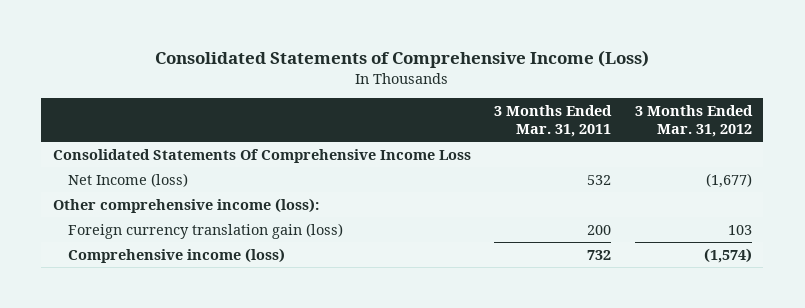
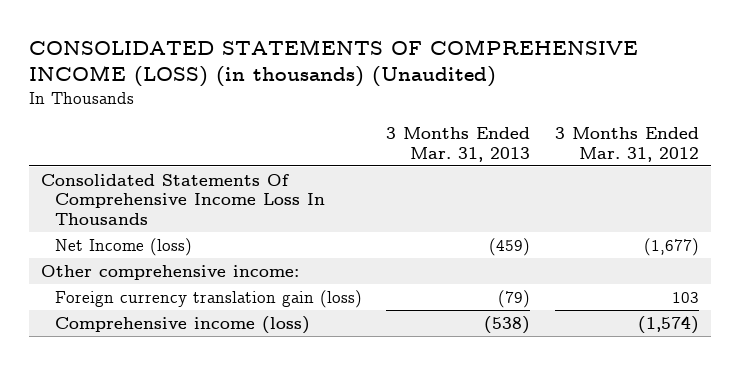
[155,49,650,68] Consolidated Statements of Comprehensive Income (Loss) -> [28,38,638,87] CONSOLIDATED STATEMENTS OF COMPREHENSIVE INCOME (LOSS) (in thousands) (Unaudited)
[494,104,613,138] 3 Months Ended Mar. 31, 2011 -> none
none -> [386,127,531,162] 3 Months Ended Mar. 31, 2013
[52,148,471,163] Consolidated Statements Of Comprehensive Income Loss -> [41,173,325,225] Consolidated Statements Of Comprehensive Income Loss In Thousands
[52,197,319,213] Other comprehensive income (loss): -> [41,264,300,280] Other comprehensive income:

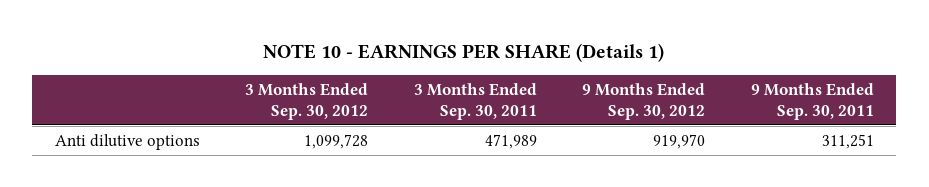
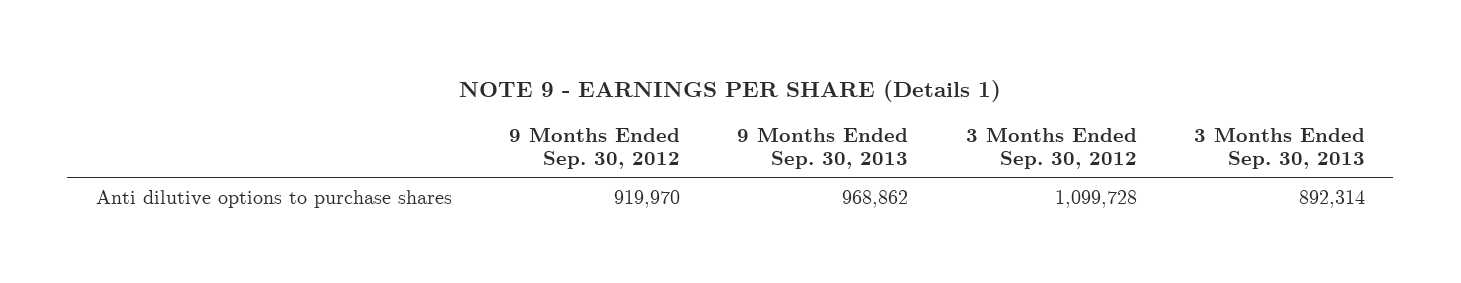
[263,43,665,63] NOTE 10 - EARNINGS PER SHARE (Details 1) -> [459,80,1002,103] NOTE 9 - EARNINGS PER SHARE (Details 1)
[413,82,537,120] 3 Months Ended Sep. 30, 2011 -> none
[750,82,874,120] 9 Months Ended Sep. 30, 2011 -> none
none -> [737,127,909,169] 9 Months Ended Sep. 30, 2013
none -> [1193,127,1365,169] 3 Months Ended Sep. 30, 2013
[54,133,200,150] Anti dilutive options -> [95,189,452,208] Anti dilutive options to purchase shares

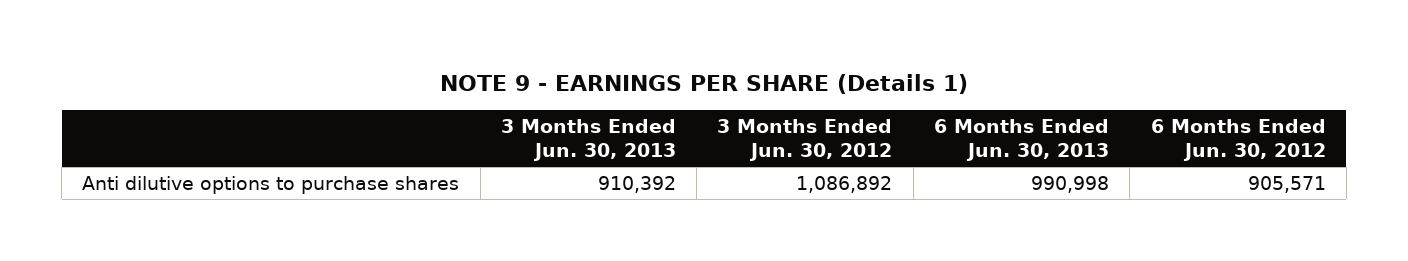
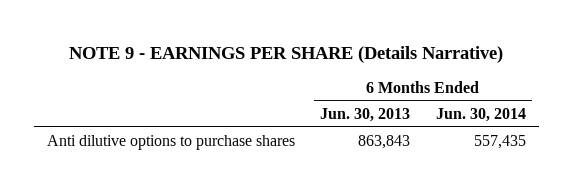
[439,73,968,94] NOTE 9 - EARNINGS PER SHARE (Details 1) -> [69,45,504,63] NOTE 9 - EARNINGS PER SHARE (Details Narrative)
[500,118,676,162] 3 Months Ended Jun. 30, 2013 -> none
[717,118,893,162] 3 Months Ended Jun. 30, 2012 -> none
[1150,118,1326,162] 6 Months Ended Jun. 30, 2012 -> none
none -> [435,108,526,123] Jun. 30, 2014
[1031,176,1110,194] 990,998 -> [358,135,411,150] 863,843

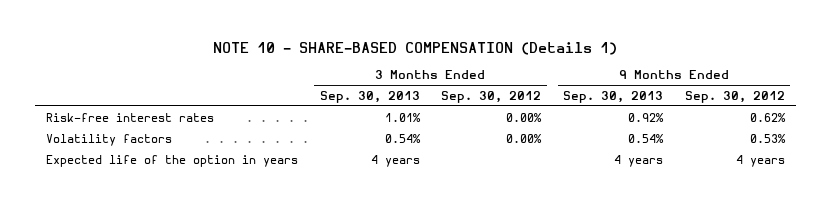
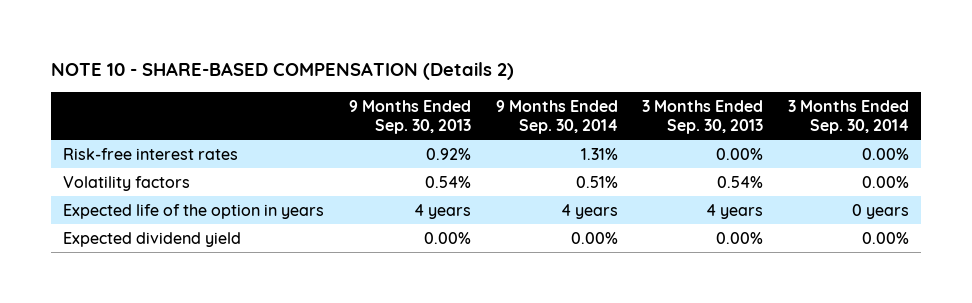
[213,41,618,55] NOTE 10 - SHARE-BASED COMPENSATION (Details 1) -> [50,61,514,80] NOTE 10 - SHARE-BASED COMPENSATION (Details 2)
[441,90,542,103] Sep. 30, 2012 -> none
[685,90,786,103] Sep. 30, 2012 -> none
none -> [495,99,618,135] 9 Months Ended Sep. 30, 2014
none -> [788,99,910,135] 3 Months Ended Sep. 30, 2014
[384,112,421,122] 1.01% -> [716,147,764,160] 0.00%
none -> [63,231,242,247] Expected dividend yield

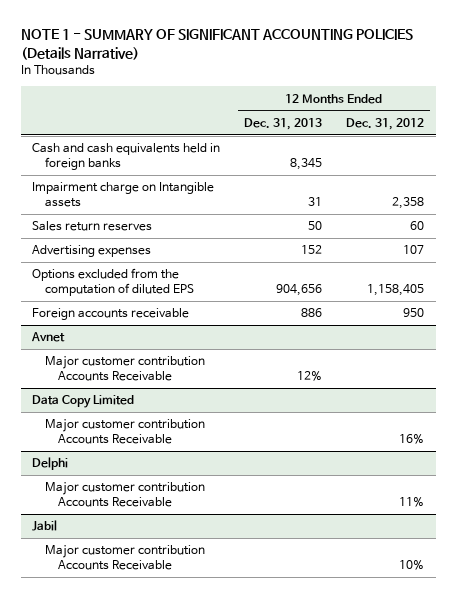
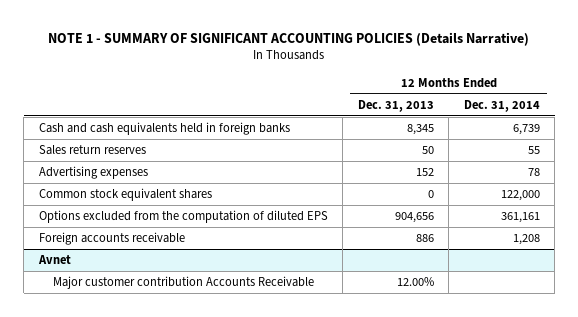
[345,118,424,131] Dec. 31, 2012 -> none
none -> [463,99,540,112] Dec. 31, 2014
[32,182,215,208] Impairment charge on Intangible assets -> none
none -> [38,188,212,202] Common stock equivalent shares
[32,395,135,409] Data Copy Limited -> none
[44,419,205,445] Major customer contribution Accounts Receivable -> none
[32,457,69,471] Delphi -> none
[44,482,205,508] Major customer contribution Accounts Receivable -> none
[32,520,58,532] Jabil -> none
[44,545,205,571] Major customer contribution Accounts Receivable -> none
[297,371,323,382] 12% -> [396,277,434,287] 12.00%

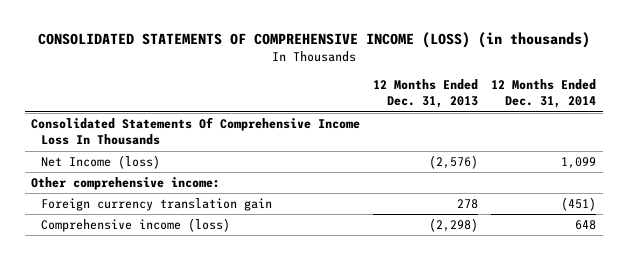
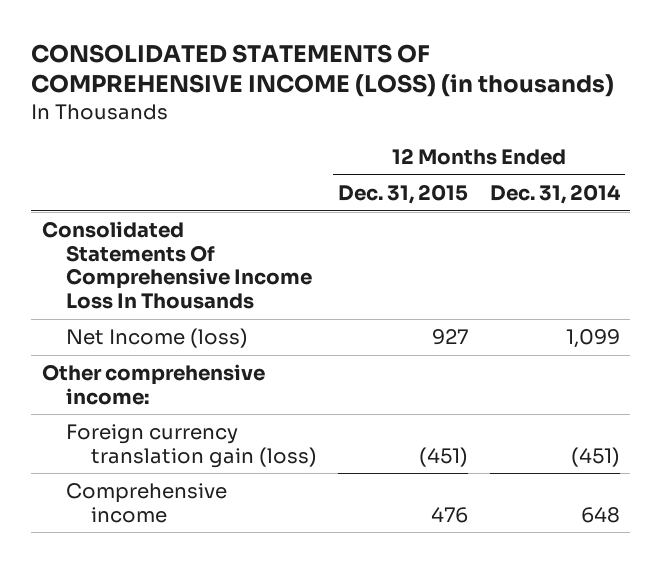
[373,79,479,109] 12 Months Ended Dec. 31, 2013 -> none
none -> [338,183,469,204] Dec. 31, 2015
[41,198,273,212] Foreign currency translation gain -> [66,424,318,468] Foreign currency translation gain (loss)
[41,218,231,233] Comprehensive income (loss) -> [66,483,228,523] Comprehensive income

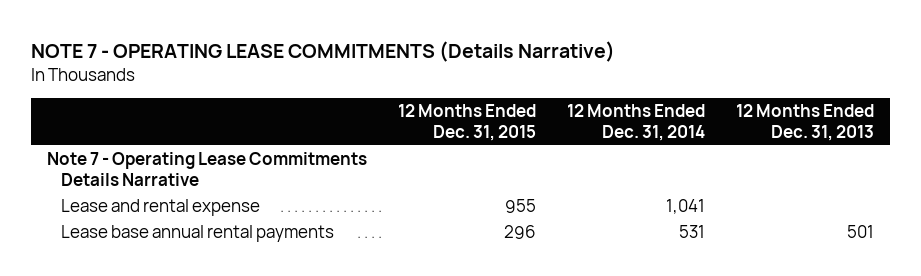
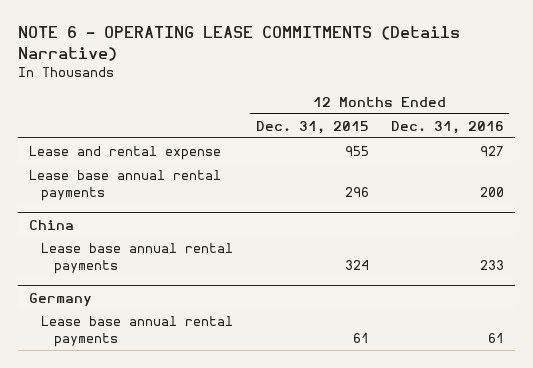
[31,40,616,62] NOTE 7 - OPERATING LEASE COMMITMENTS (Details Narrative) -> [17,26,460,61] NOTE 6 - OPERATING LEASE COMMITMENTS (Details Narrative)
[567,104,706,141] 12 Months Ended Dec. 31, 2014 -> none
[736,104,875,141] 12 Months Ended Dec. 31, 2013 -> none
none -> [390,120,504,134] Dec. 31, 2016
[46,152,367,186] Note 7 - Operating Lease Commitments Details Narrative -> none
none -> [29,219,75,230] China
none -> [41,242,234,275] Lease base annual rental payments
none -> [29,292,93,306] Germany
none -> [41,315,234,348] Lease base annual rental payments

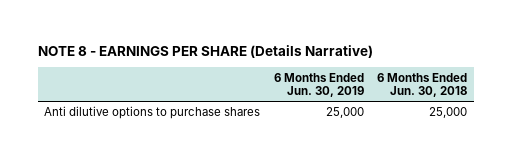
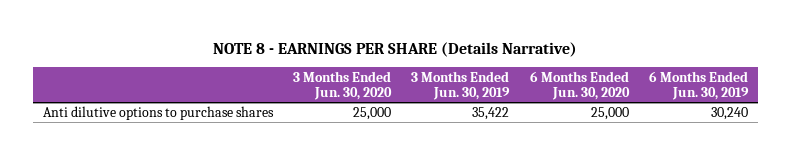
[377,72,468,98] 6 Months Ended Jun. 30, 2018 -> none
none -> [293,70,393,101] 3 Months Ended Jun. 30, 2020
none -> [411,70,511,101] 3 Months Ended Jun. 30, 2019
none -> [529,70,630,101] 6 Months Ended Jun. 30, 2020
[325,107,364,119] 25,000 -> [711,107,749,121] 30,240

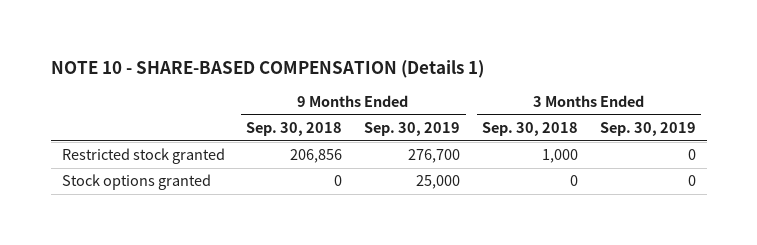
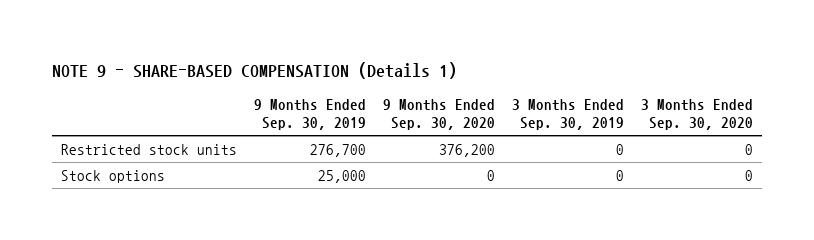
[50,59,484,78] NOTE 10 - SHARE-BASED COMPENSATION (Details 1) -> [52,61,458,79] NOTE 9 - SHARE-BASED COMPENSATION (Details 1)
[246,121,343,136] Sep. 30, 2018 -> none
[482,121,579,136] Sep. 30, 2018 -> none
none -> [383,98,496,131] 9 Months Ended Sep. 30, 2020
none -> [641,98,754,131] 3 Months Ended Sep. 30, 2020
[61,148,225,165] Restricted stock granted -> [60,143,237,155] Restricted stock units
[61,174,211,191] Stock options granted -> [60,169,165,183] Stock options

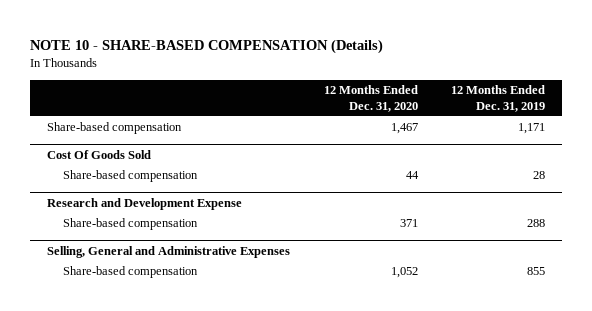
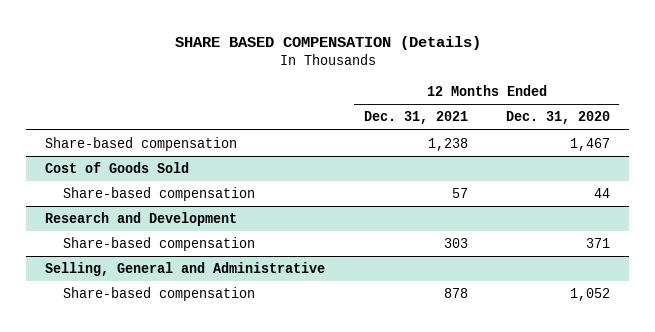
[30,39,384,55] NOTE 10 - SHARE-BASED COMPENSATION (Details) -> [174,36,481,51] SHARE BASED COMPENSATION (Details)
[451,85,546,112] 12 Months Ended Dec. 31, 2019 -> none
none -> [363,111,468,125] Dec. 31, 2021
[47,149,152,159] Cost Of Goods Sold -> [45,162,190,174] Cost of Goods Sold
[47,197,243,210] Research and Development Expense -> [45,212,238,227] Research and Development
[47,245,291,258] Selling, General and Administrative Expenses -> [45,262,326,277] Selling, General and Administrative

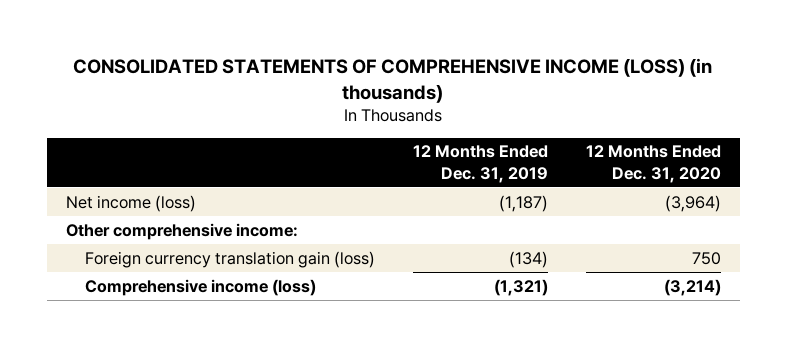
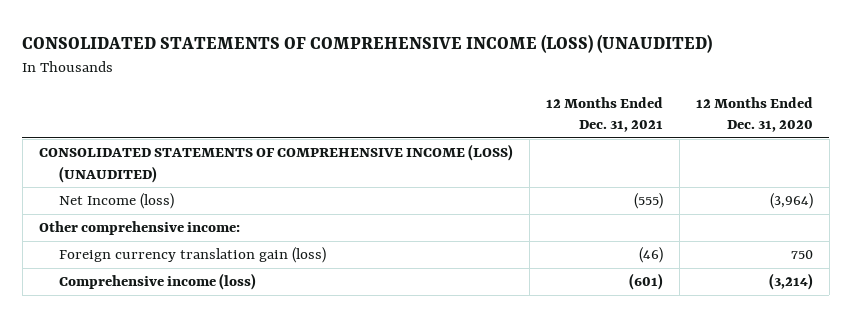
[73,58,713,103] CONSOLIDATED STATEMENTS OF COMPREHENSIVE INCOME (LOSS) (in thousands) -> [22,33,713,53] CONSOLIDATED STATEMENTS OF COMPREHENSIVE INCOME (LOSS) (UNAUDITED)
[412,145,548,184] 12 Months Ended Dec. 31, 2019 -> none
none -> [545,96,663,133] 12 Months Ended Dec. 31, 2021
none -> [38,144,513,183] CONSOLIDATED STATEMENTS OF COMPREHENSIVE INCOME (LOSS) (UNAUDITED)
[66,194,197,212] Net income (loss) -> [59,193,175,210] Net Income (loss)

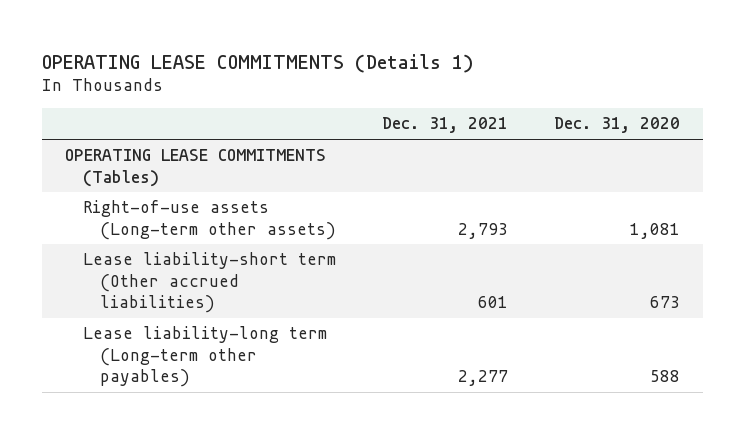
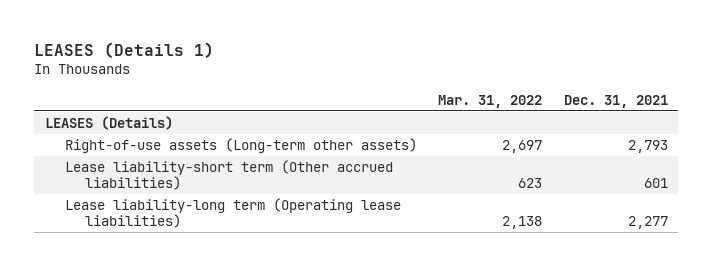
[42,53,475,73] OPERATING LEASE COMMITMENTS (Details 1) -> [34,41,215,58] LEASES (Details 1)
[554,117,681,134] Dec. 31, 2020 -> none
none -> [438,94,543,108] Mar. 31, 2022
[65,149,327,187] OPERATING LEASE COMMITMENTS (Tables) -> [44,116,173,131] LEASES (Details)
[82,326,327,387] Lease liability-long term (Long-term other payables) -> [64,198,401,229] Lease liability-long term (Operating lease liabilities)

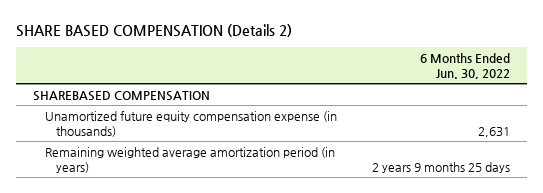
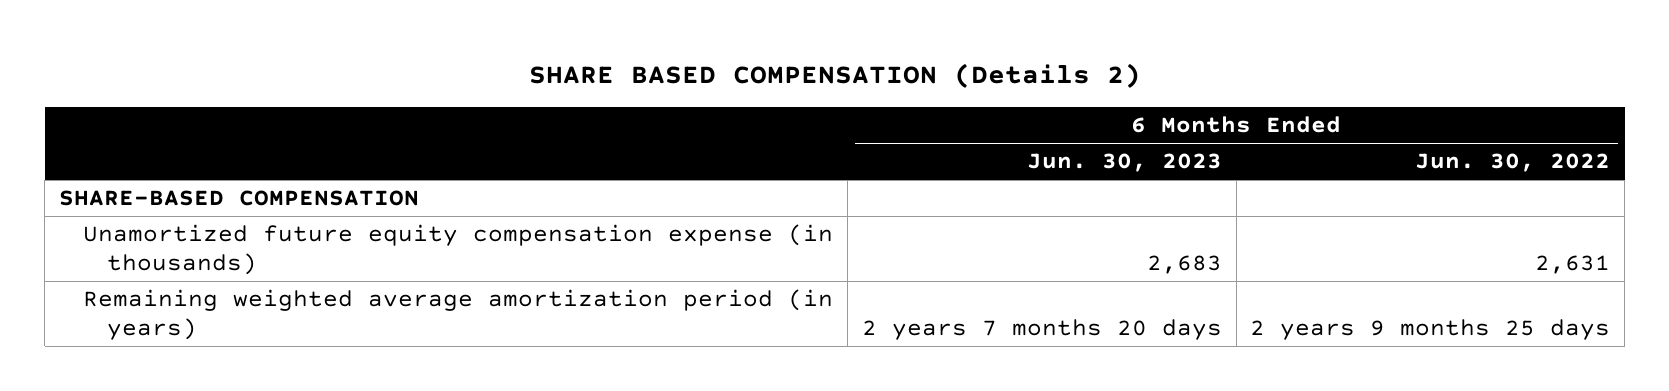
none -> [1026,153,1222,173] Jun. 30, 2023
[33,90,211,101] SHAREBASED COMPENSATION -> [59,190,420,207] SHARE-BASED COMPENSATION

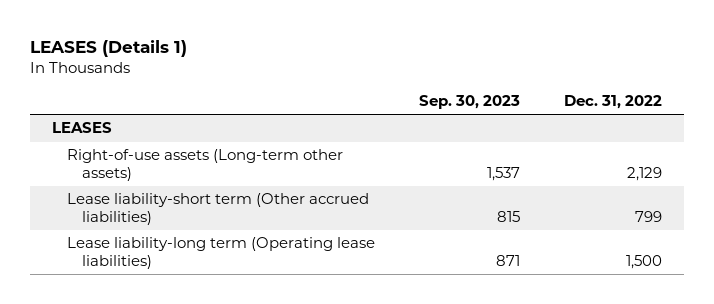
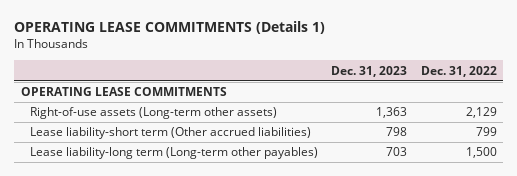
[30,39,188,57] LEASES (Details 1) -> [13,21,325,35] OPERATING LEASE COMMITMENTS (Details 1)
[418,95,520,110] Sep. 30, 2023 -> none
none -> [331,65,408,77] Dec. 31, 2023
[52,122,113,134] LEASES -> [20,87,227,97] OPERATING LEASE COMMITMENTS
[66,237,375,270] Lease liability-long term (Operating lease liabilities) -> [29,147,318,160] Lease liability-long term (Long-term other payables)

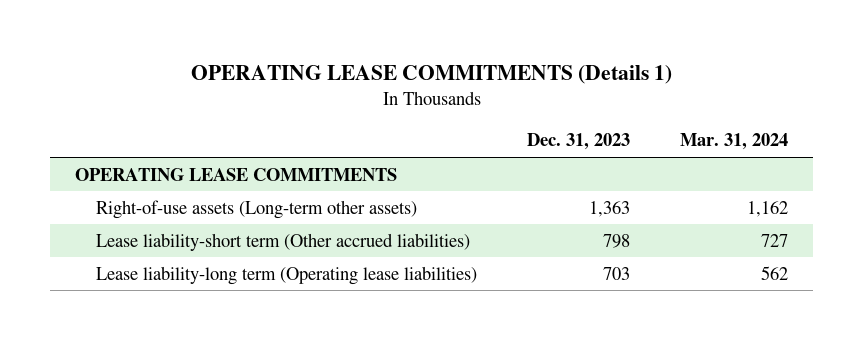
[420,65,497,77] Dec. 31, 2022 -> none
none -> [680,133,789,151] Mar. 31, 2024
[29,147,318,160] Lease liability-long term (Long-term other payables) -> [96,265,478,285] Lease liability-long term (Operating lease liabilities)

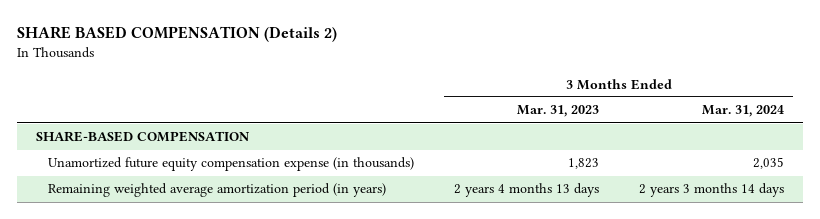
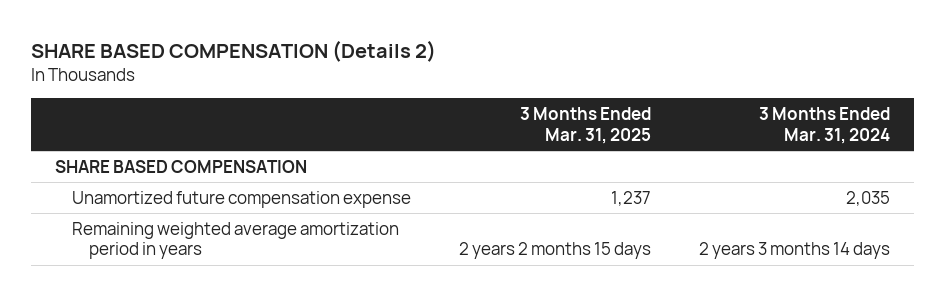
[516,105,599,118] Mar. 31, 2023 -> none
none -> [519,107,651,144] 3 Months Ended Mar. 31, 2025
[36,131,251,143] SHARE-BASED COMPENSATION -> [55,160,308,174] SHARE BASED COMPENSATION
[47,157,414,172] Unamortized future equity compensation expense (in thousands) -> [72,191,412,209] Unamortized future compensation expense
[47,183,386,198] Remaining weighted average amortization period (in years) -> [72,222,400,260] Remaining weighted average amortization period in years

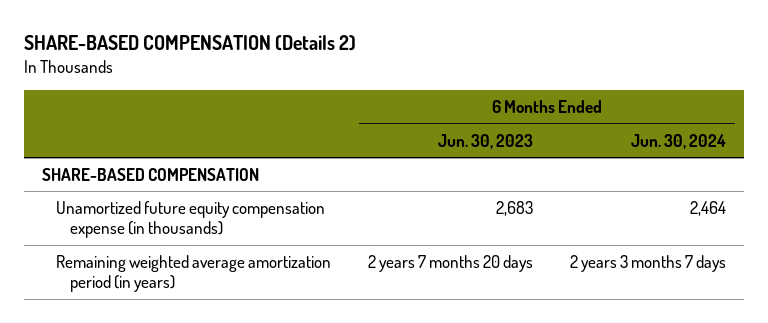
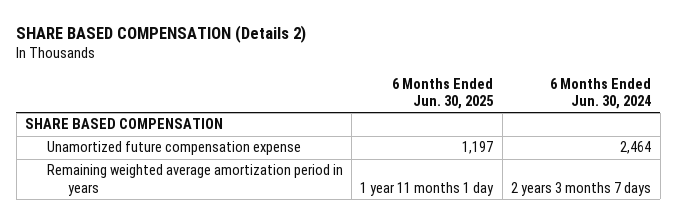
[23,35,356,52] SHARE-BASED COMPENSATION (Details 2) -> [16,24,307,43] SHARE BASED COMPENSATION (Details 2)
[437,133,533,149] Jun. 30, 2023 -> none
none -> [392,77,495,110] 6 Months Ended Jun. 30, 2025
[42,167,260,181] SHARE-BASED COMPENSATION -> [25,118,224,130] SHARE BASED COMPENSATION
[56,200,326,239] Unamortized future equity compensation expense (in thousands) -> [46,141,301,156] Unamortized future compensation expense
[56,254,332,293] Remaining weighted average amortization period (in years) -> [46,164,343,196] Remaining weighted average amortization period in years

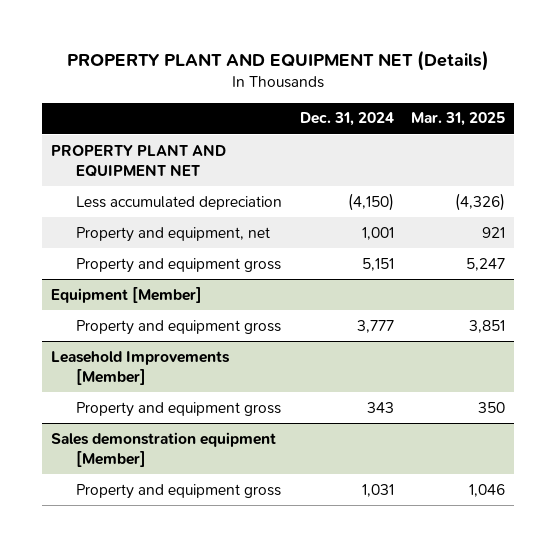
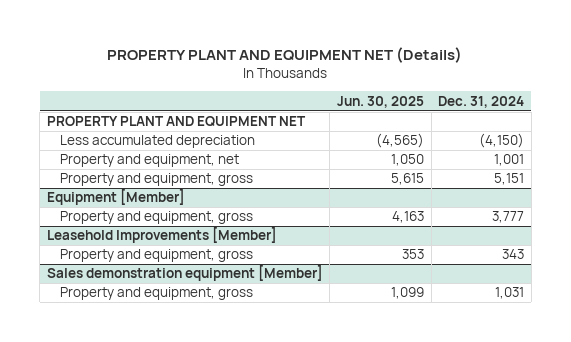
[411,112,506,127] Mar. 31, 2025 -> none
none -> [336,95,424,108] Jun. 30, 2025
[75,257,281,273] Property and equipment gross -> [59,173,253,187] Property and equipment, gross
[75,319,281,335] Property and equipment gross -> [59,211,253,225] Property and equipment, gross
[75,401,281,417] Property and equipment gross -> [59,249,253,263] Property and equipment, gross
[75,483,281,499] Property and equipment gross -> [59,287,253,301] Property and equipment, gross

